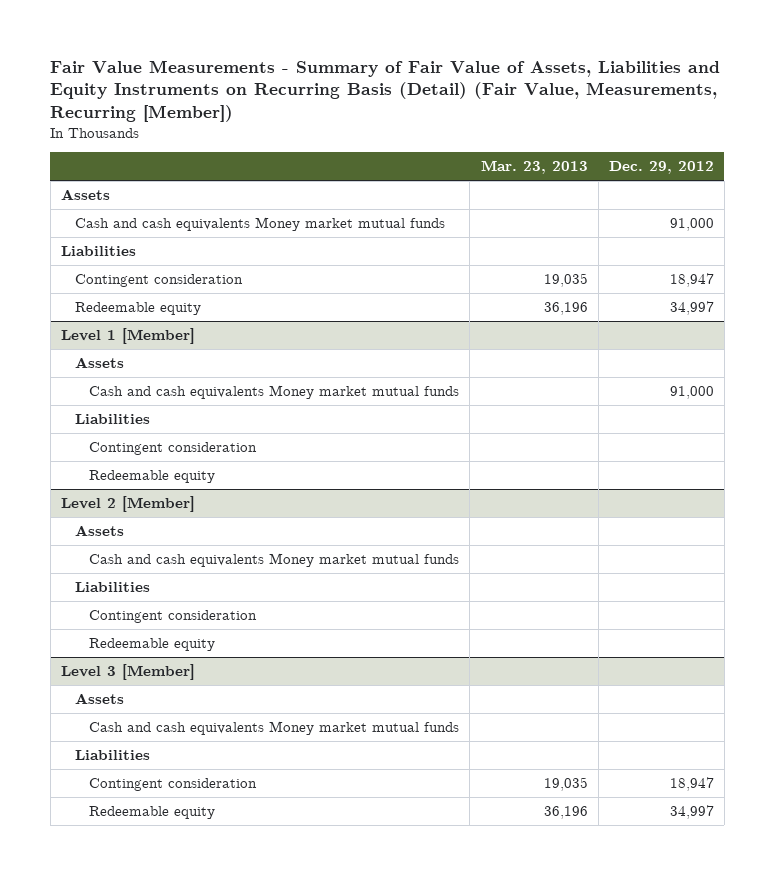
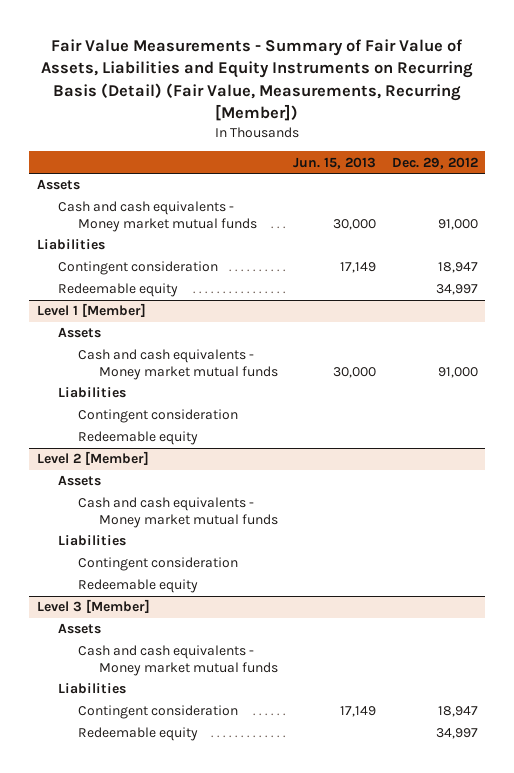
[480,160,588,175] Mar. 23, 2013 -> none
none -> [293,156,377,169] Jun. 15, 2013
[74,216,445,231] Cash and cash equivalents Money market mutual funds -> [57,201,258,232] Cash and cash equivalents - Money market mutual funds
[89,384,460,399] Cash and cash equivalents Money market mutual funds -> [78,349,278,380] Cash and cash equivalents - Money market mutual funds
[89,552,460,567] Cash and cash equivalents Money market mutual funds -> [78,497,278,528] Cash and cash equivalents - Money market mutual funds
[89,720,460,735] Cash and cash equivalents Money market mutual funds -> [78,645,278,676] Cash and cash equivalents - Money market mutual funds

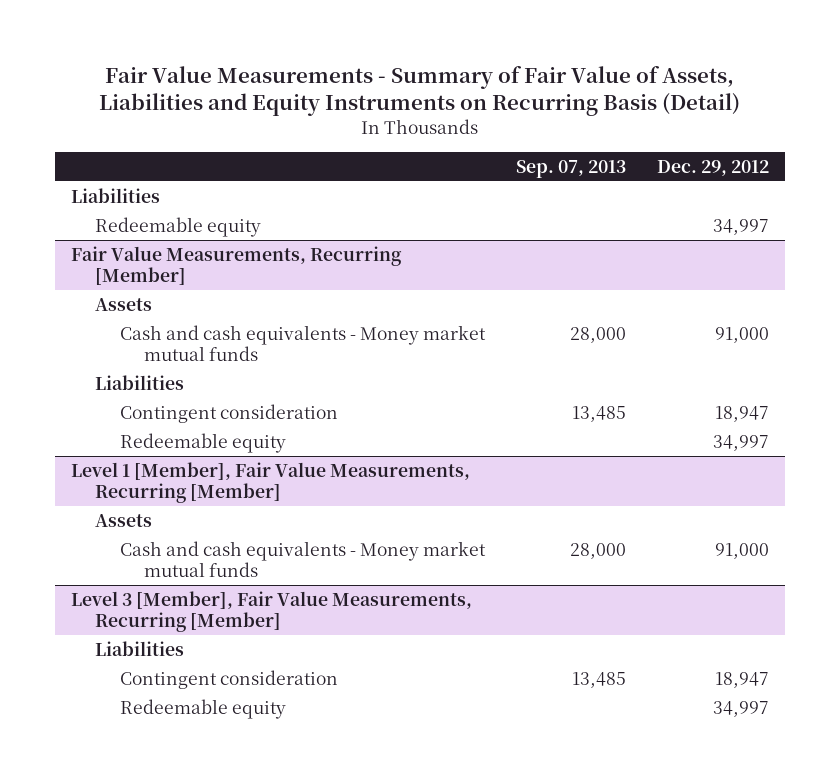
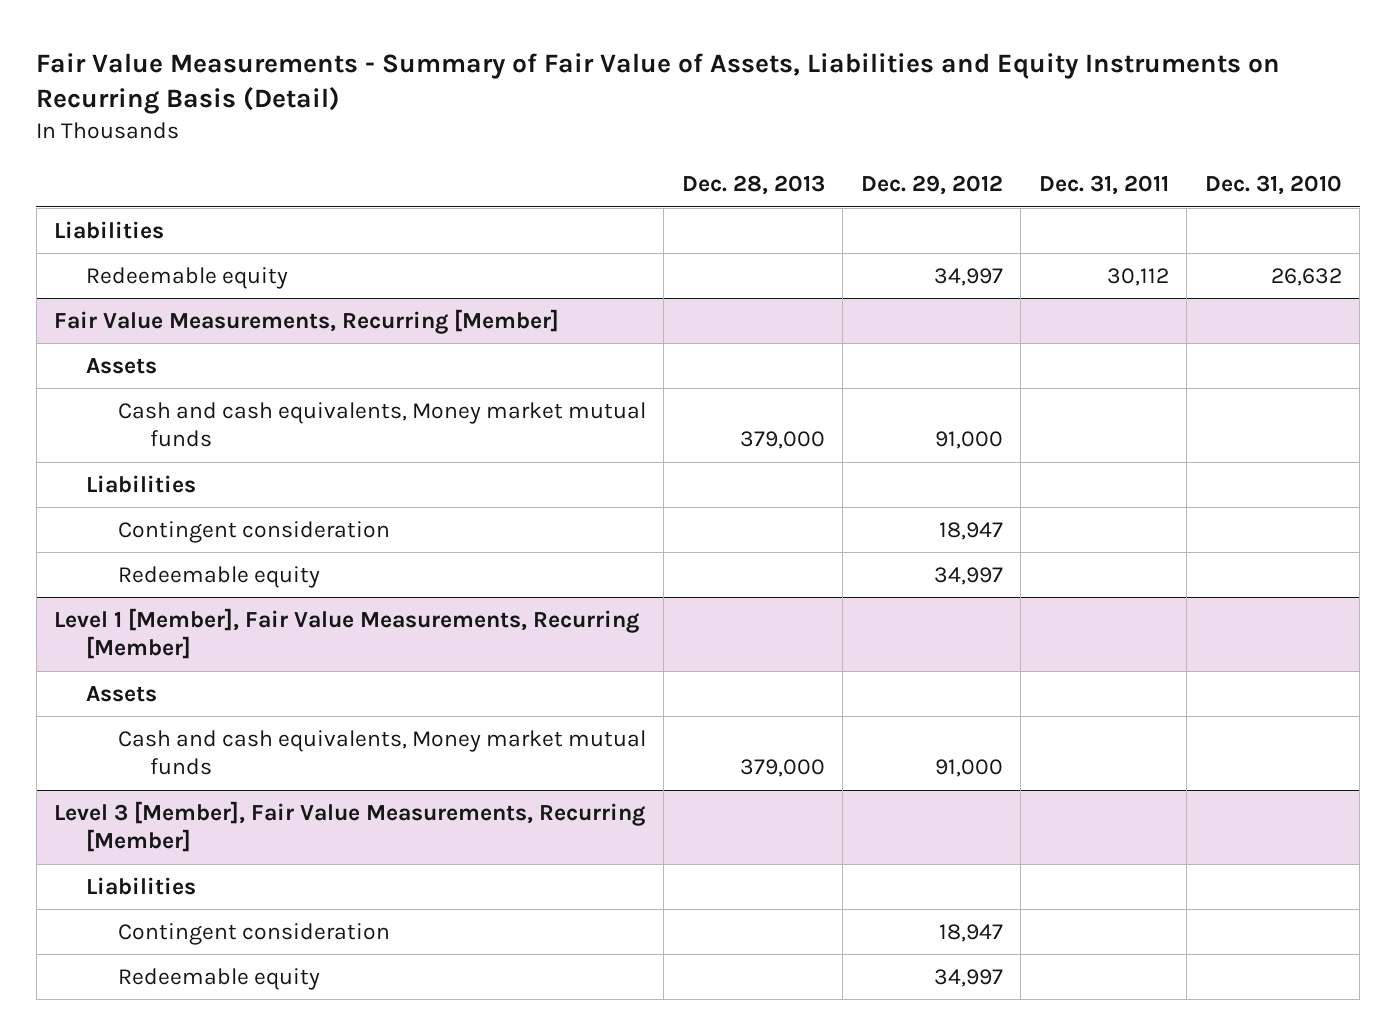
[516,159,627,178] Sep. 07, 2013 -> none
none -> [681,175,825,196] Dec. 28, 2013
none -> [1038,175,1169,196] Dec. 31, 2011
none -> [1204,175,1342,196] Dec. 31, 2010
[119,324,486,362] Cash and cash equivalents - Money market mutual funds -> [117,401,646,448] Cash and cash equivalents, Money market mutual funds
[119,540,486,578] Cash and cash equivalents - Money market mutual funds -> [117,729,646,776] Cash and cash equivalents, Money market mutual funds

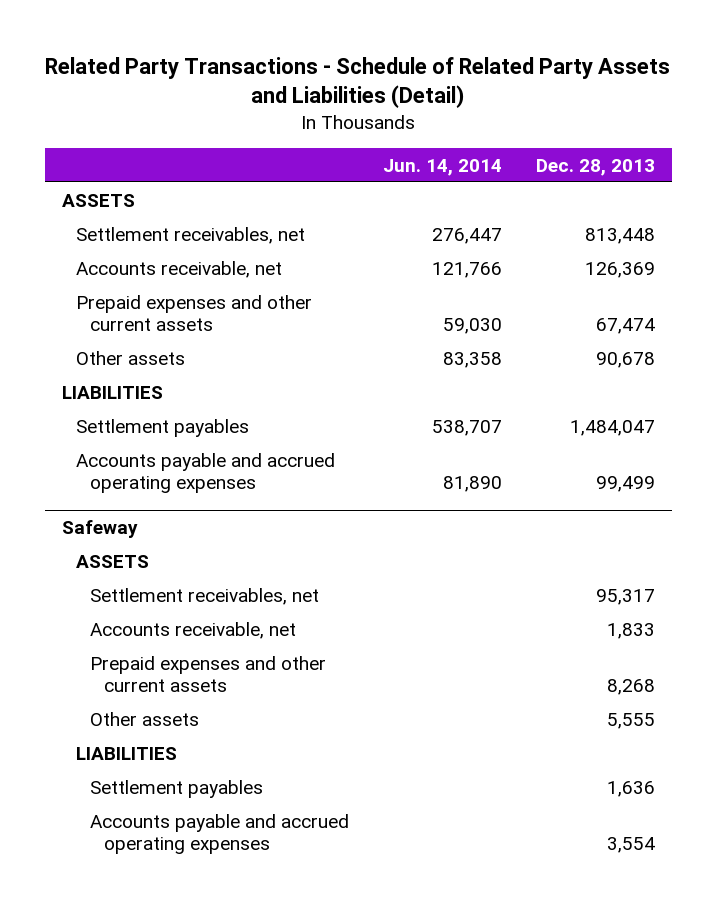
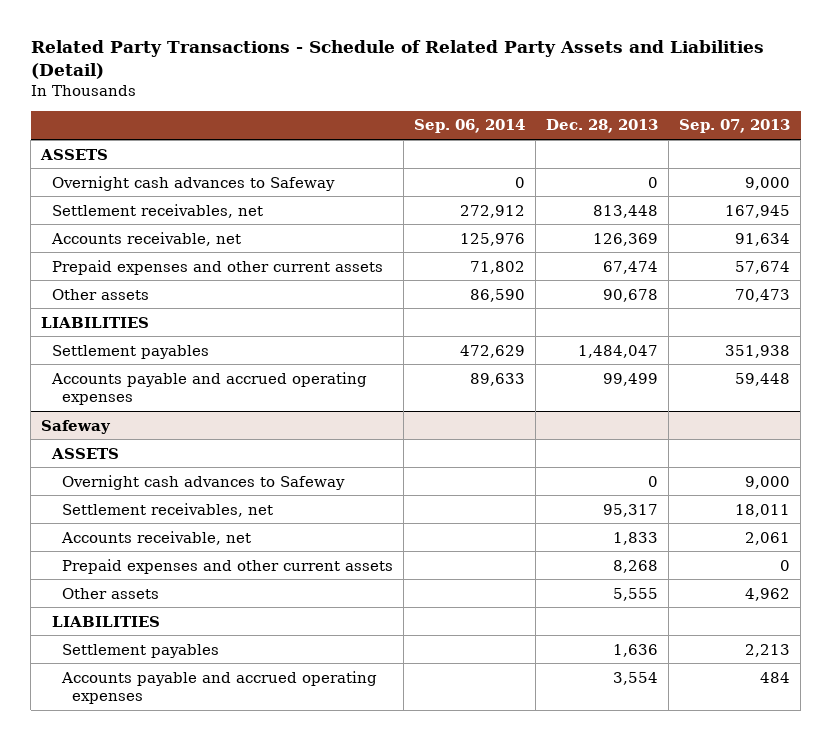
[382,158,502,176] Jun. 14, 2014 -> none
none -> [413,119,525,134] Sep. 06, 2014
none -> [679,119,791,134] Sep. 07, 2013
none -> [51,175,335,191] Overnight cash advances to Safeway
none -> [61,474,345,490] Overnight cash advances to Safeway

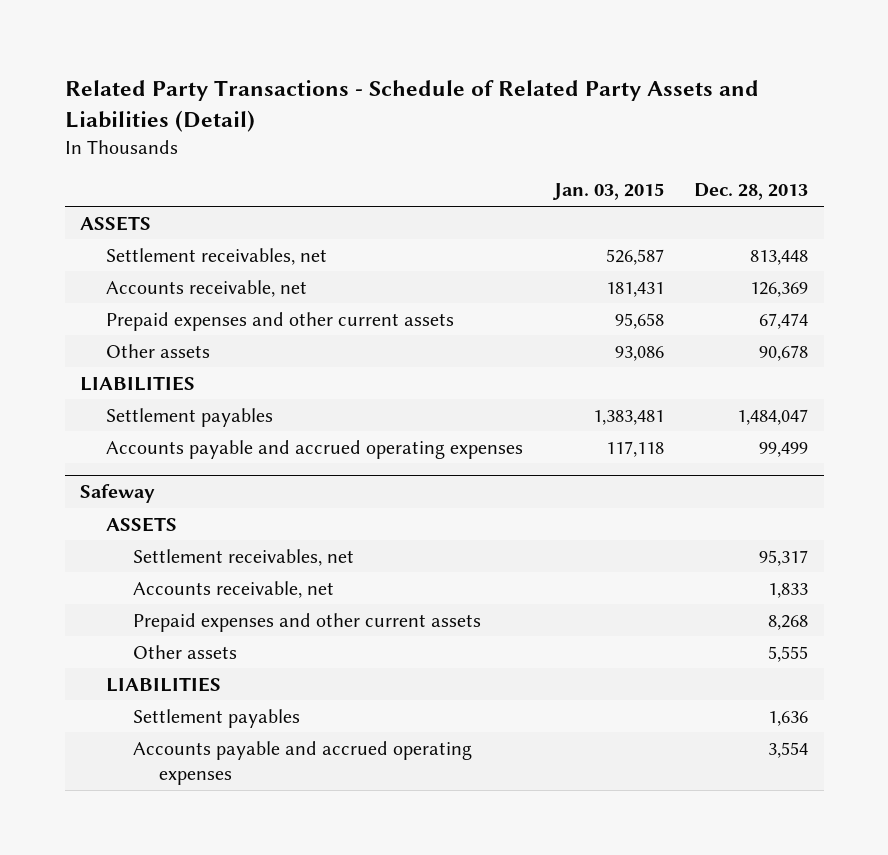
[413,119,525,134] Sep. 06, 2014 -> none
[679,119,791,134] Sep. 07, 2013 -> none
none -> [551,183,664,201] Jan. 03, 2015
[51,175,335,191] Overnight cash advances to Safeway -> none
[61,474,345,490] Overnight cash advances to Safeway -> none

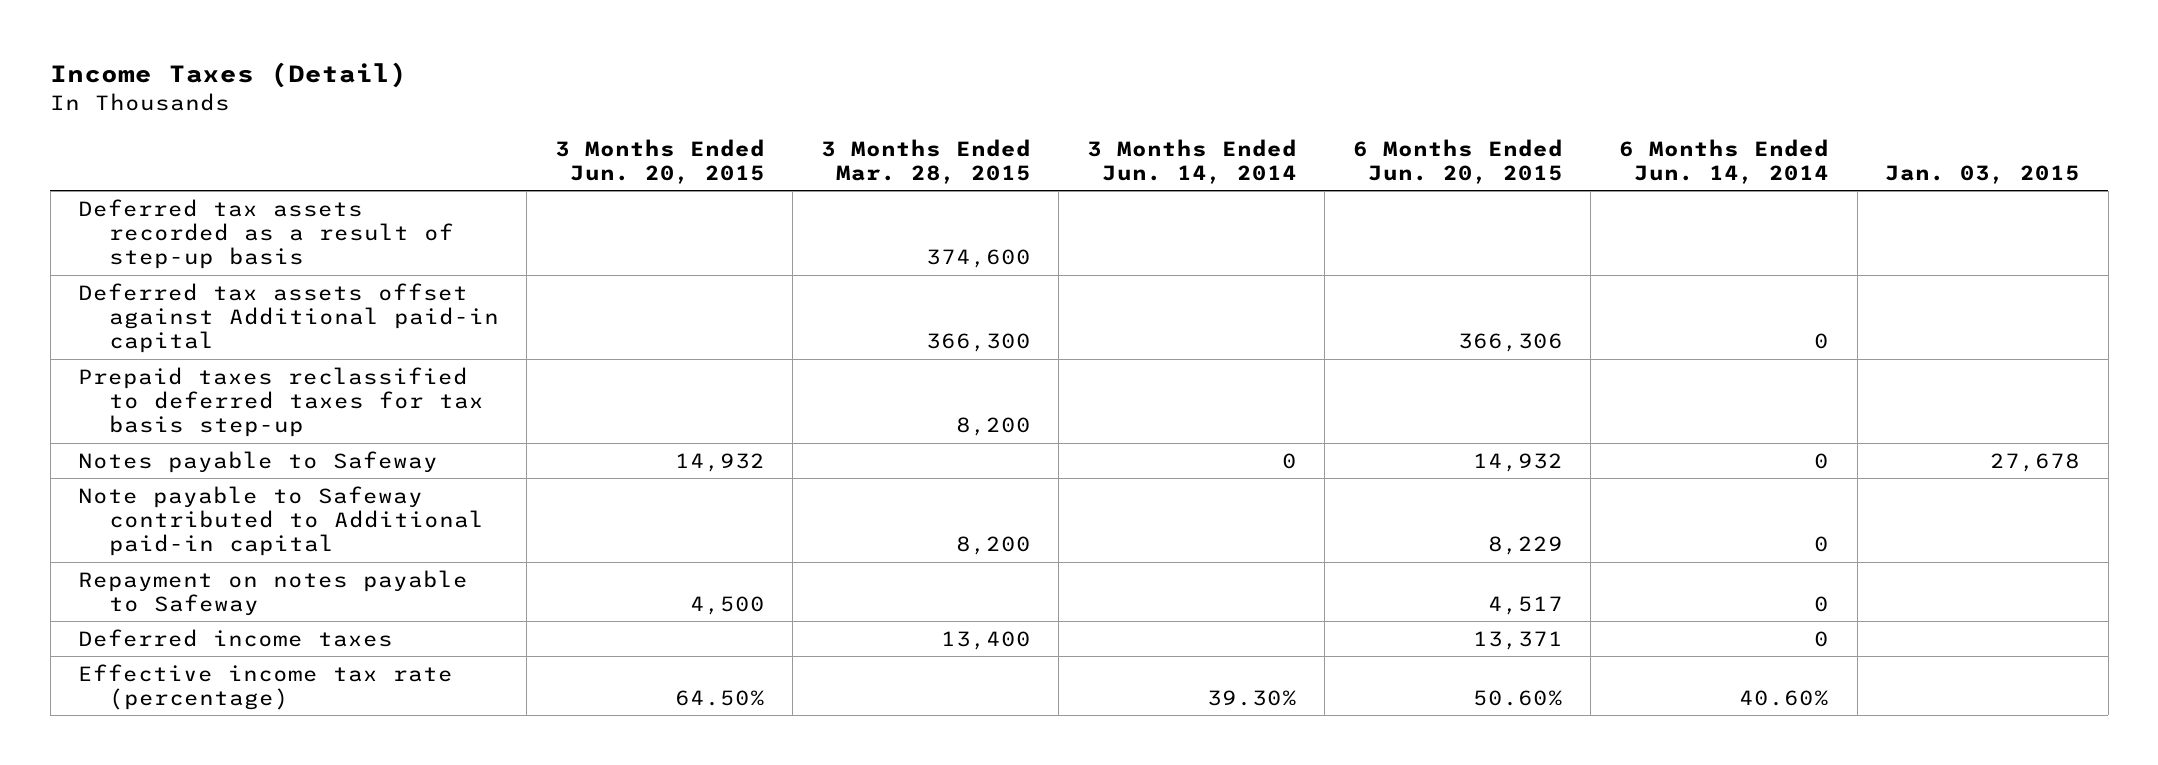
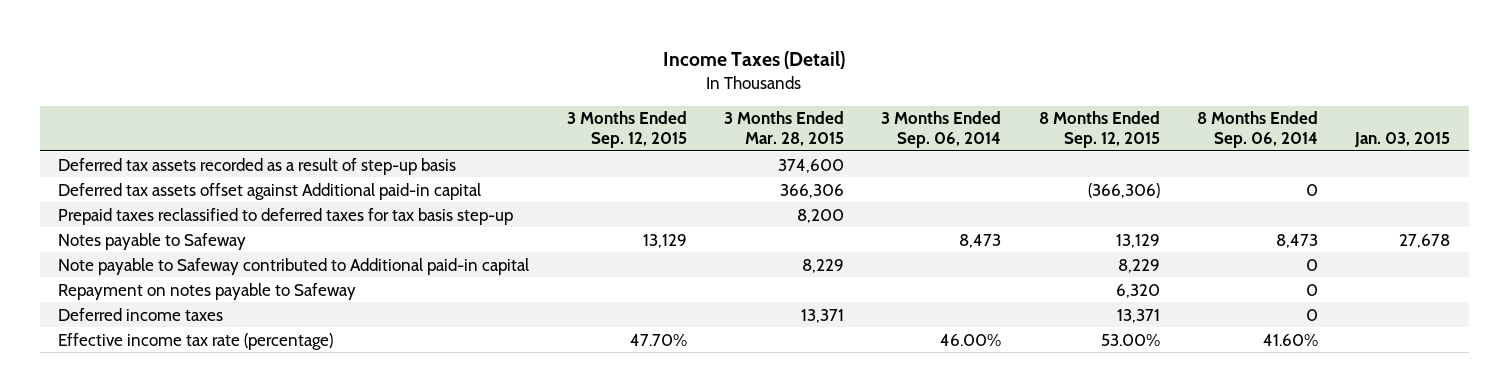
[554,138,765,184] 3 Months Ended Jun. 20, 2015 -> none
[1086,138,1297,184] 3 Months Ended Jun. 14, 2014 -> none
[1352,138,1563,184] 6 Months Ended Jun. 20, 2015 -> none
[1619,138,1830,184] 6 Months Ended Jun. 14, 2014 -> none
none -> [566,111,687,149] 3 Months Ended Sep. 12, 2015
none -> [881,111,1002,149] 3 Months Ended Sep. 06, 2014
none -> [1038,111,1160,149] 8 Months Ended Sep. 12, 2015
none -> [1197,111,1319,149] 8 Months Ended Sep. 06, 2014
[925,333,1031,353] 366,300 -> [780,183,845,198] 366,306
[955,536,1031,556] 8,200 -> [802,258,845,273] 8,229
[940,630,1031,650] 13,400 -> [801,308,845,323] 13,371

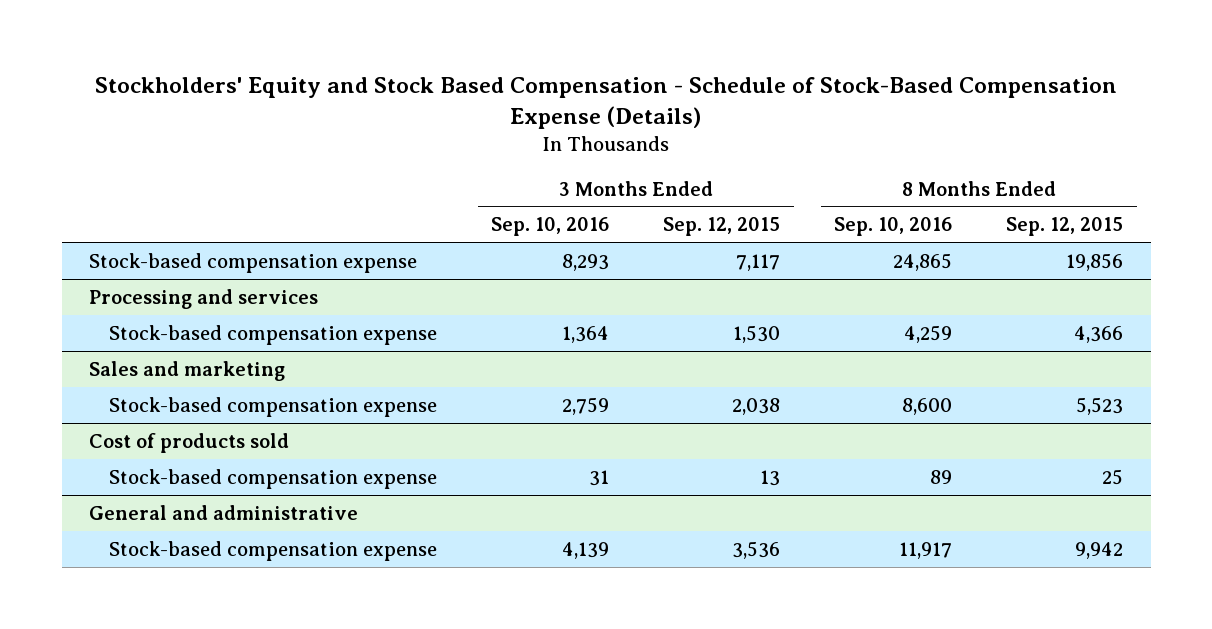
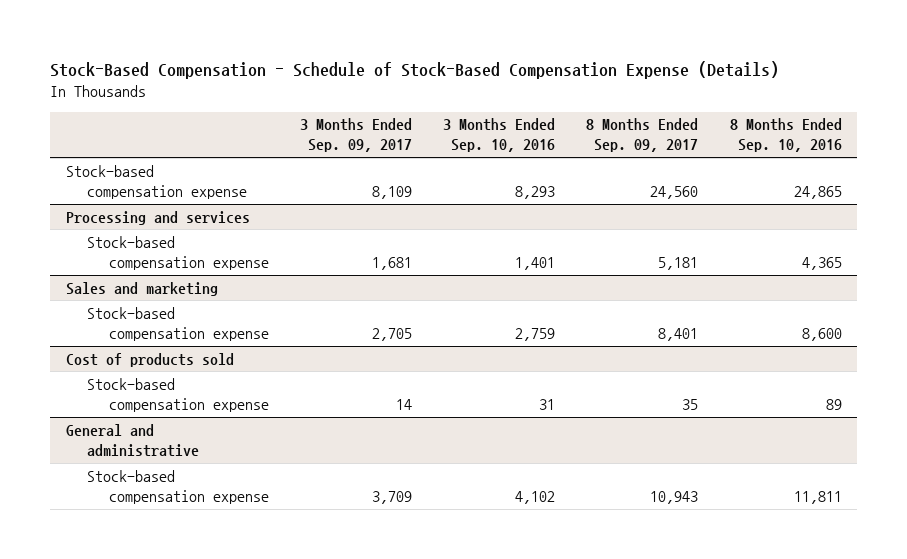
[95,76,1118,129] Stockholders' Equity and Stock Based Compensation - Schedule of Stock-Based Compensation Expense (Details) -> [50,60,780,79] Stock-Based Compensation - Schedule of Stock-Based Compensation Expense (Details)
[663,217,781,237] Sep. 12, 2015 -> none
[1006,217,1124,237] Sep. 12, 2015 -> none
none -> [299,118,412,153] 3 Months Ended Sep. 09, 2017
none -> [586,118,699,153] 8 Months Ended Sep. 09, 2017
[562,325,610,343] 1,364 -> [515,256,556,270] 1,401
[904,324,953,343] 4,259 -> [801,256,842,270] 4,365
[562,541,610,559] 4,139 -> [515,490,556,504] 4,102
[899,541,953,559] 11,917 -> [793,490,842,504] 11,811

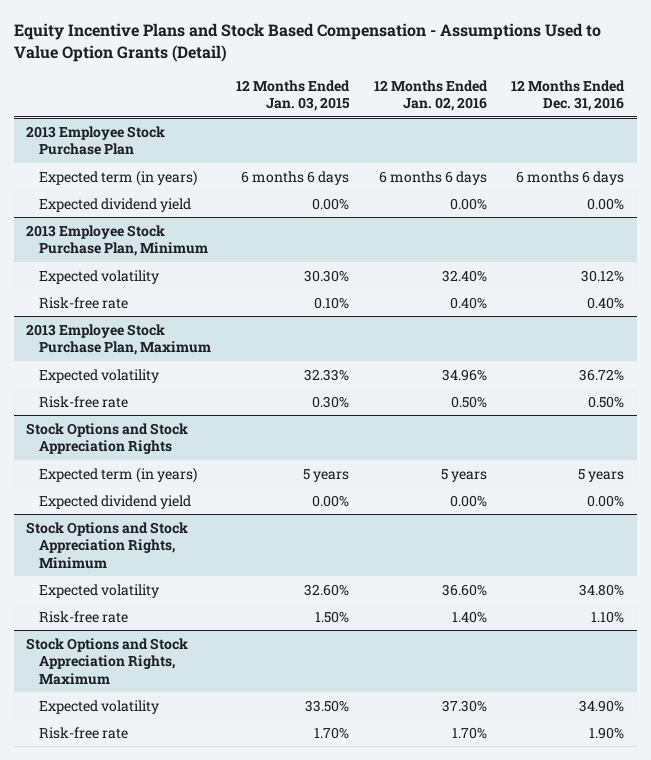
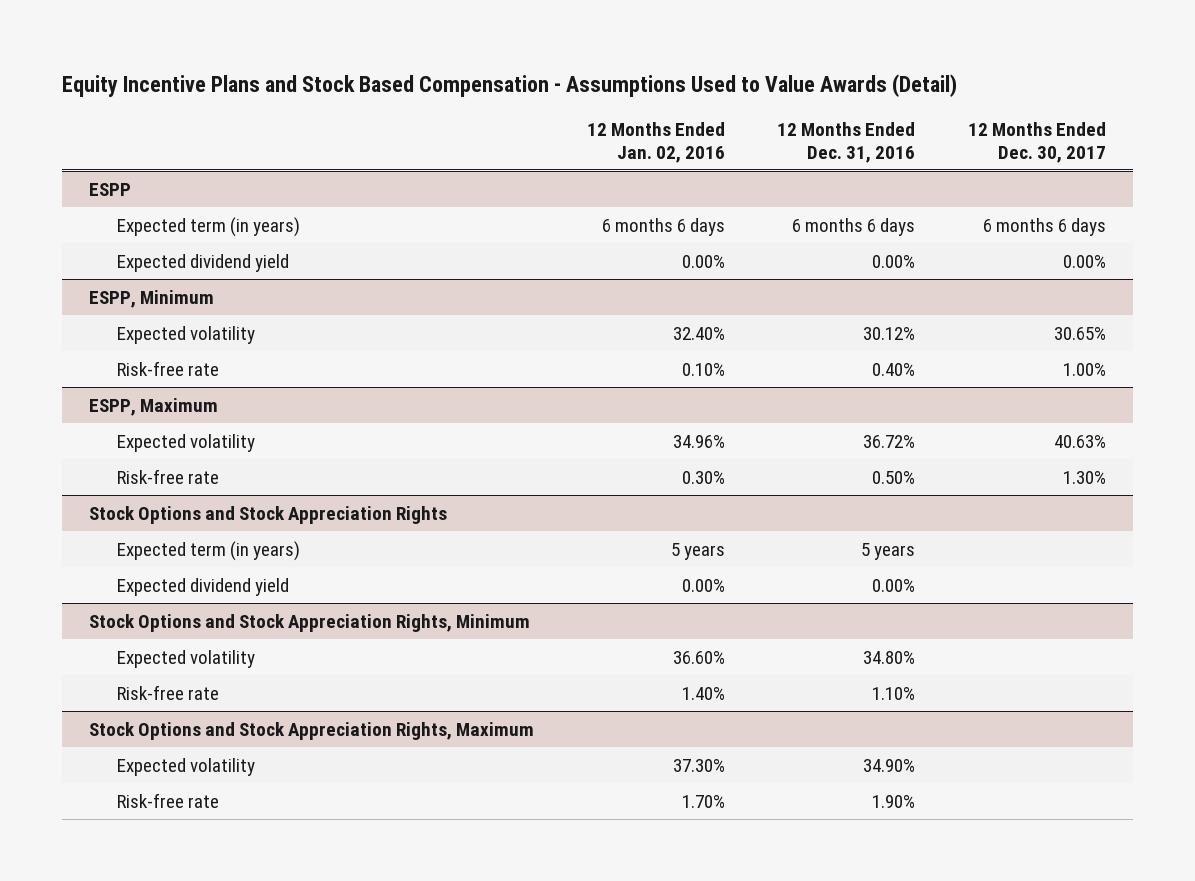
[14,22,602,62] Equity Incentive Plans and Stock Based Compensation - Assumptions Used to Value Option Grants (Detail) -> [62,74,958,98] Equity Incentive Plans and Stock Based Compensation - Assumptions Used to Value Awards (Detail)
[235,79,350,112] 12 Months Ended Jan. 03, 2015 -> none
none -> [968,121,1107,163] 12 Months Ended Dec. 30, 2017
[26,125,166,156] 2013 Employee Stock Purchase Plan -> [88,182,131,196] ESPP
[26,224,209,257] 2013 Employee Stock Purchase Plan, Minimum -> none
none -> [88,289,214,308] ESPP, Minimum
[26,323,212,356] 2013 Employee Stock Purchase Plan, Maximum -> none
[449,296,487,309] 0.40% -> [681,362,725,376] 0.10%
none -> [88,397,218,416] ESPP, Maximum
[450,395,487,408] 0.50% -> [681,470,725,484] 0.30%

